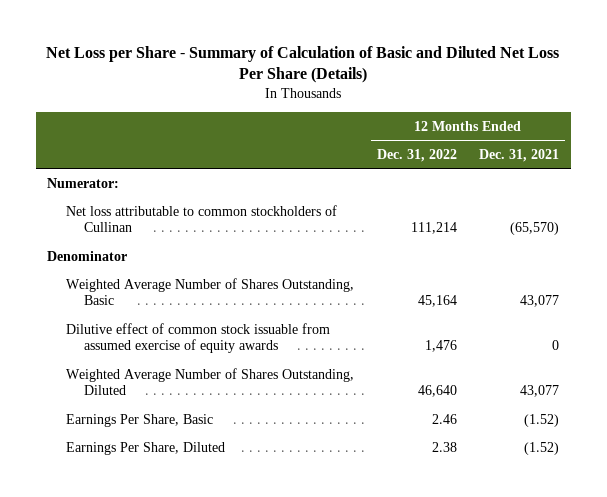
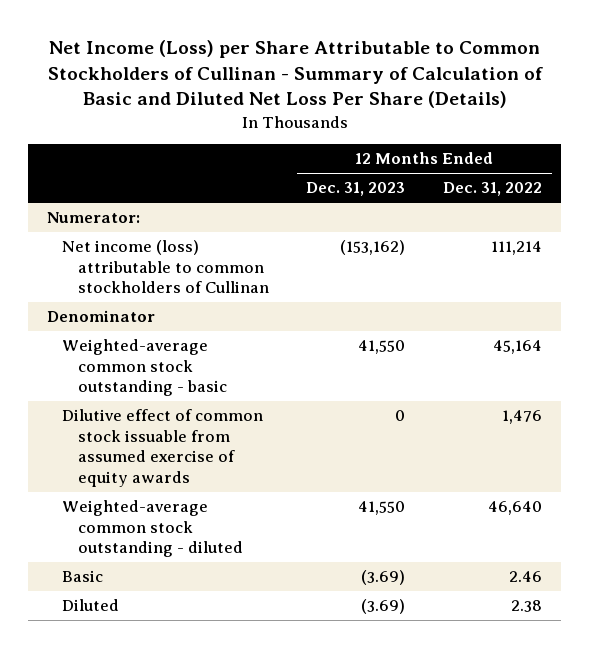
[46,45,560,84] Net Loss per Share - Summary of Calculation of Basic and Diluted Net Loss Per Share (Details) -> [47,39,543,109] Net Income (Loss) per Share Attributable to Common Stockholders of Cullinan - Summary of Calculation of Basic and Diluted Net Loss Per Share (Details)
[479,148,560,162] Dec. 31, 2021 -> none
none -> [306,182,406,197] Dec. 31, 2023
[65,204,337,233] Net loss attributable to common stockholders of Cullinan -> [62,240,269,294] Net income (loss) attributable to common stockholders of Cullinan
[65,277,354,306] Weighted Average Number of Shares Outstanding, Basic -> [62,339,227,397] Weighted-average common stock outstanding - basic
[65,367,354,396] Weighted Average Number of Shares Outstanding, Diluted -> [62,500,243,558] Weighted-average common stock outstanding - diluted
[65,413,213,427] Earnings Per Share, Basic -> [62,570,104,583] Basic
[65,441,225,455] Earnings Per Share, Diluted -> [62,599,120,612] Diluted

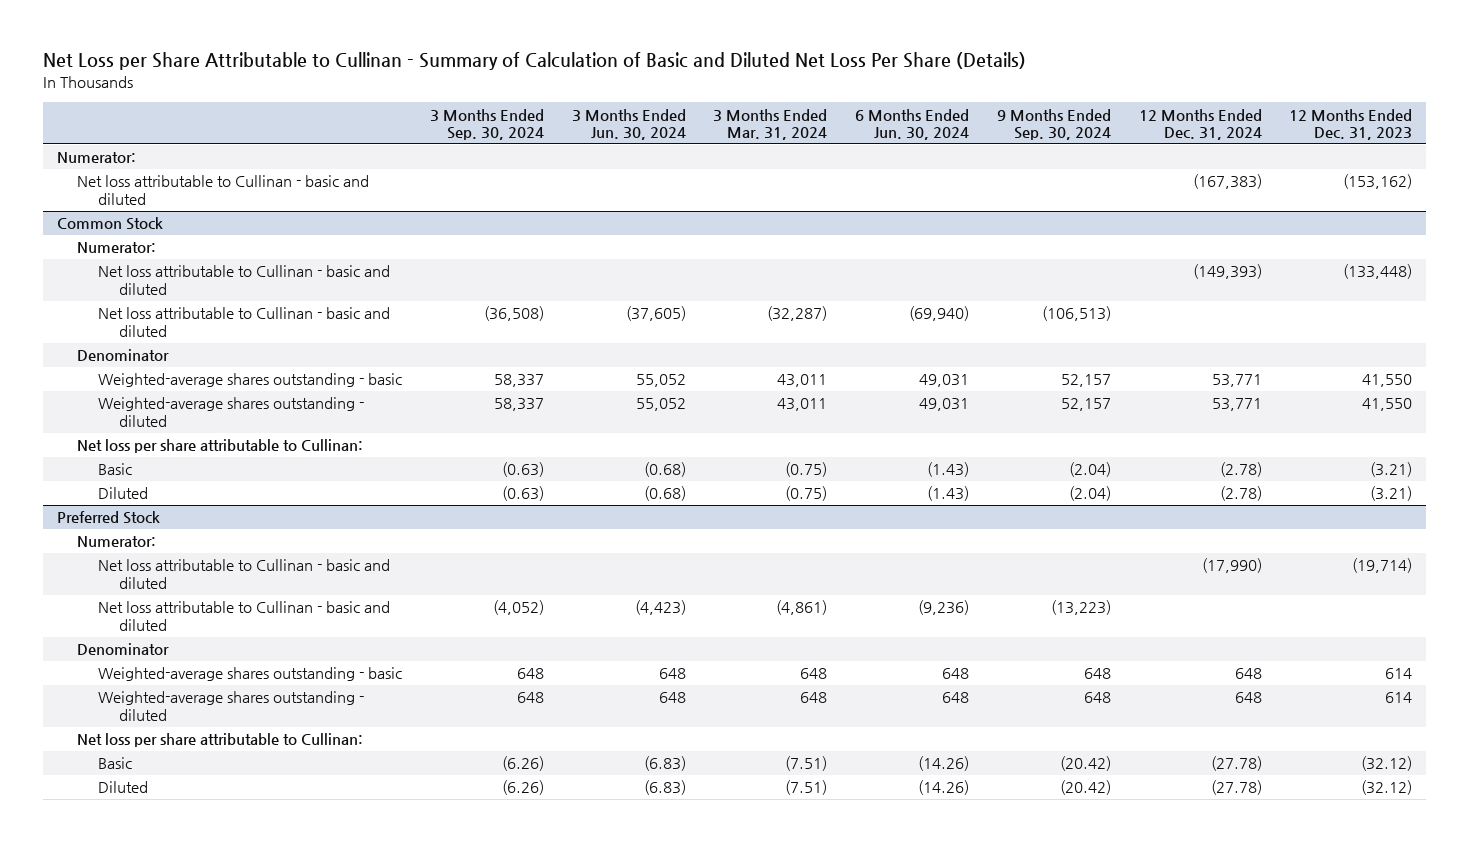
[47,39,543,109] Net Income (Loss) per Share Attributable to Common Stockholders of Cullinan - Summary of Calculation of Basic and Diluted Net Loss Per Share (Details) -> [42,52,1026,71] Net Loss per Share Attributable to Cullinan - Summary of Calculation of Basic and Diluted Net Loss Per Share (Details)
[443,182,543,197] Dec. 31, 2022 -> none
none -> [429,108,544,141] 3 Months Ended Sep. 30, 2024
none -> [571,108,686,141] 3 Months Ended Jun. 30, 2024
none -> [713,108,828,141] 3 Months Ended Mar. 31, 2024
none -> [855,108,970,141] 6 Months Ended Jun. 30, 2024
none -> [996,108,1111,141] 9 Months Ended Sep. 30, 2024
none -> [1138,108,1262,141] 12 Months Ended Dec. 31, 2024
[62,240,269,294] Net income (loss) attributable to common stockholders of Cullinan -> [77,175,370,205] Net loss attributable to Cullinan - basic and diluted
none -> [56,217,163,231] Common Stock
none -> [77,242,157,254] Numerator:
none -> [98,265,391,295] Net loss attributable to Cullinan - basic and diluted
none -> [98,307,391,337] Net loss attributable to Cullinan - basic and diluted
[62,409,264,487] Dilutive effect of common stock issuable from assumed exercise of equity awards -> none
[62,339,227,397] Weighted-average common stock outstanding - basic -> [98,373,403,388] Weighted-average shares outstanding - basic
[62,500,243,558] Weighted-average common stock outstanding - diluted -> [98,397,365,427] Weighted-average shares outstanding - diluted
none -> [77,439,364,454] Net loss per share attributable to Cullinan:
[361,570,406,586] (3.69) -> [1370,462,1413,478] (3.21)
[361,599,406,615] (3.69) -> [1370,486,1413,502] (3.21)
none -> [56,511,160,525] Preferred Stock
none -> [77,536,157,548] Numerator:
none -> [98,559,391,589] Net loss attributable to Cullinan - basic and diluted
none -> [98,601,391,631] Net loss attributable to Cullinan - basic and diluted
none -> [77,643,170,656] Denominator
none -> [98,667,403,682] Weighted-average shares outstanding - basic
none -> [98,691,365,721] Weighted-average shares outstanding - diluted
none -> [77,733,364,748] Net loss per share attributable to Cullinan:
none -> [98,757,133,770] Basic
none -> [98,781,149,794] Diluted

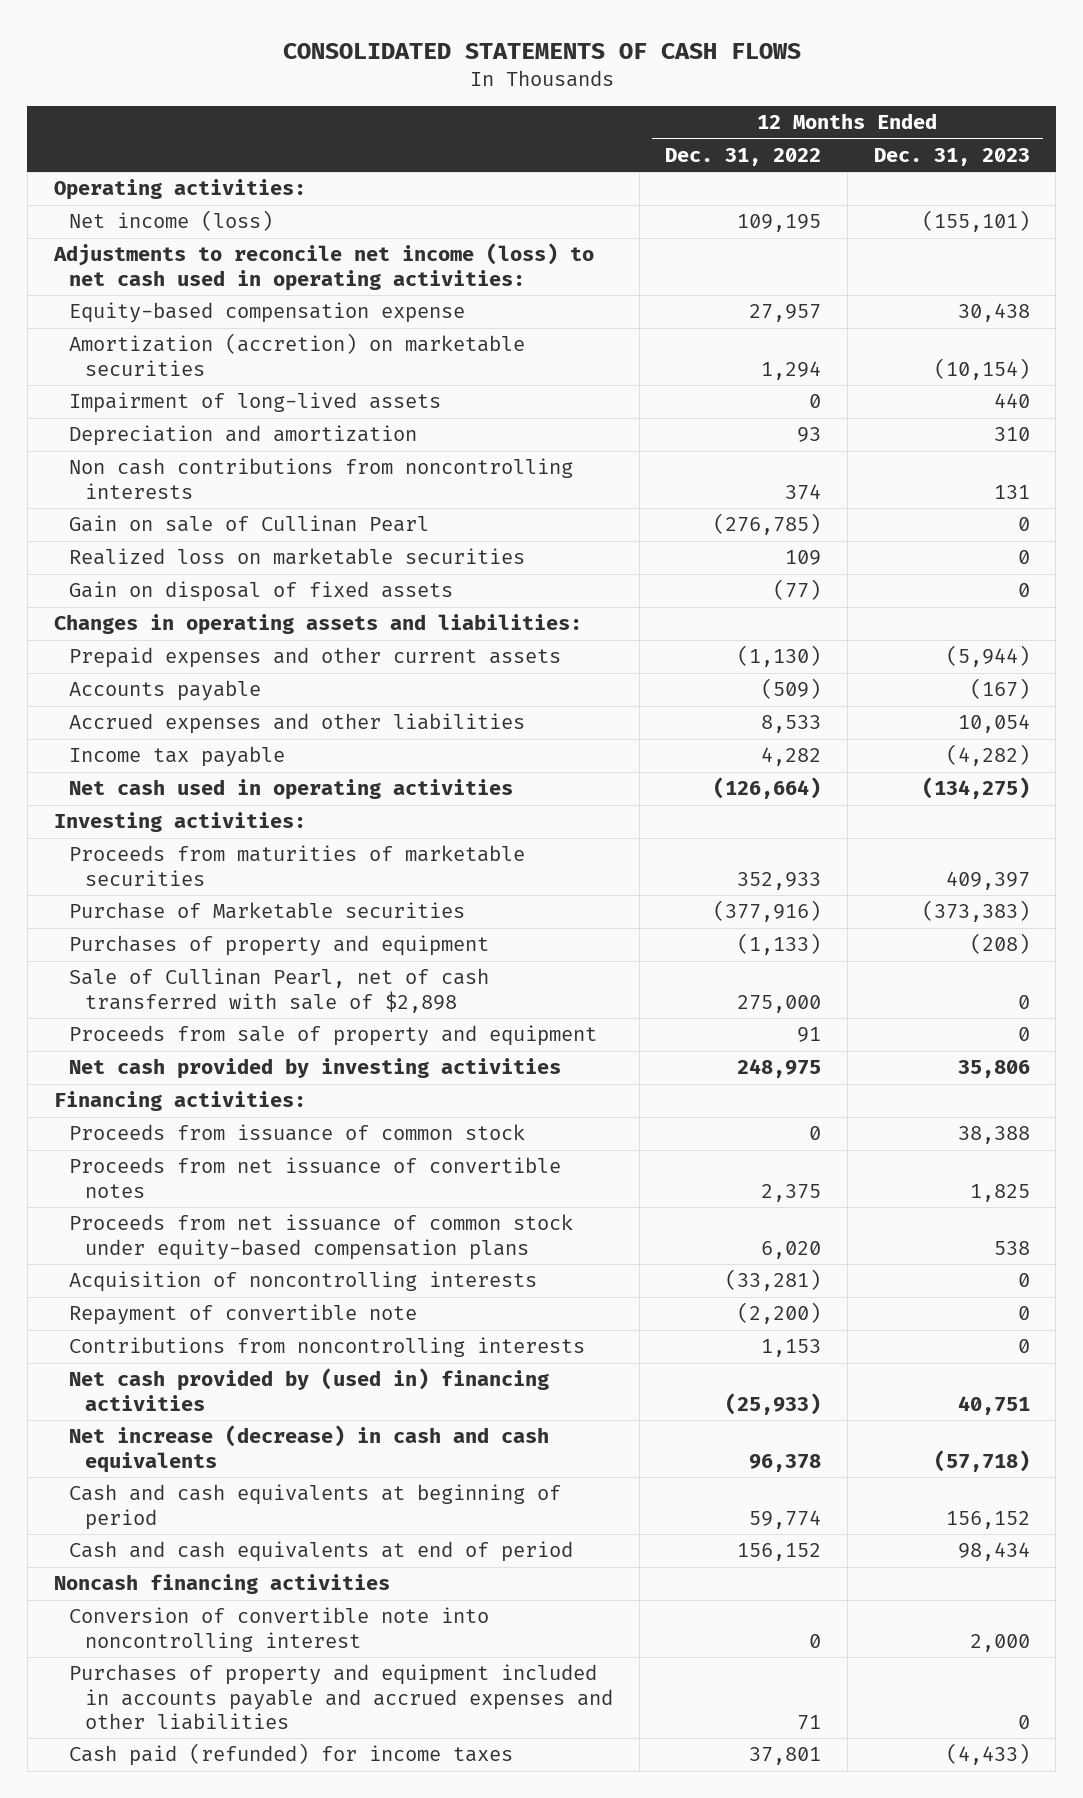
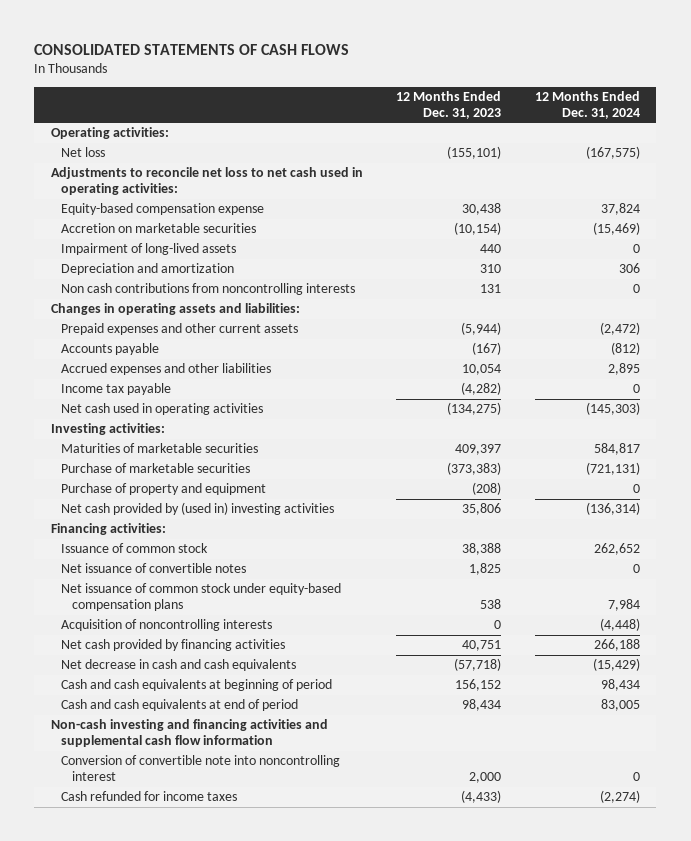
[665,147,822,166] Dec. 31, 2022 -> none
none -> [534,90,640,119] 12 Months Ended Dec. 31, 2024
[69,210,274,232] Net income (loss) -> [61,147,106,158] Net loss
[52,243,594,291] Adjustments to reconcile net income (loss) to net cash used in operating activities: -> [50,167,363,196] Adjustments to reconcile net loss to net cash used in operating activities:
[69,333,526,376] Amortization (accretion) on marketable securities -> [61,223,257,234] Accretion on marketable securities
[69,515,430,533] Gain on sale of Cullinan Pearl -> none
[69,548,526,566] Realized loss on marketable securities -> none
[69,581,454,603] Gain on disposal of fixed assets -> none
[69,968,490,1013] Sale of Cullinan Pearl, net of cash transferred with sale of $2,898 -> none
[69,1025,598,1047] Proceeds from sale of property and equipment -> none
[69,845,526,886] Proceeds from maturities of marketable securities -> [61,443,259,454] Maturities of marketable securities
[69,902,466,920] Purchase of Marketable securities -> [61,463,251,474] Purchase of marketable securities
[69,935,490,957] Purchases of property and equipment -> [61,483,267,496] Purchase of property and equipment
[69,1058,562,1080] Net cash provided by investing activities -> [61,502,335,516] Net cash provided by (used in) investing activities
[69,1124,526,1142] Proceeds from issuance of common stock -> [61,543,209,554] Issuance of common stock
[69,1157,562,1198] Proceeds from net issuance of convertible notes -> [61,563,247,574] Net issuance of convertible notes
[69,1214,574,1260] Proceeds from net issuance of common stock under equity-based compensation plans -> [61,583,342,612] Net issuance of common stock under equity-based compensation plans
[69,1304,418,1326] Repayment of convertible note -> none
[69,1337,586,1358] Contributions from noncontrolling interests -> none
[69,1368,550,1411] Net cash provided by (used in) financing activities -> [61,639,286,652] Net cash provided by financing activities
[69,1425,550,1473] Net increase (decrease) in cash and cash equivalents -> [61,659,297,672] Net decrease in cash and cash equivalents
[53,1574,390,1595] Noncash financing activities -> [50,719,328,748] Non-cash investing and financing activities and supplemental cash flow information
[69,1664,613,1731] Purchases of property and equipment included in accounts payable and accrued expenses and other liabilities -> none
[69,1743,514,1767] Cash paid (refunded) for income taxes -> [61,791,238,802] Cash refunded for income taxes

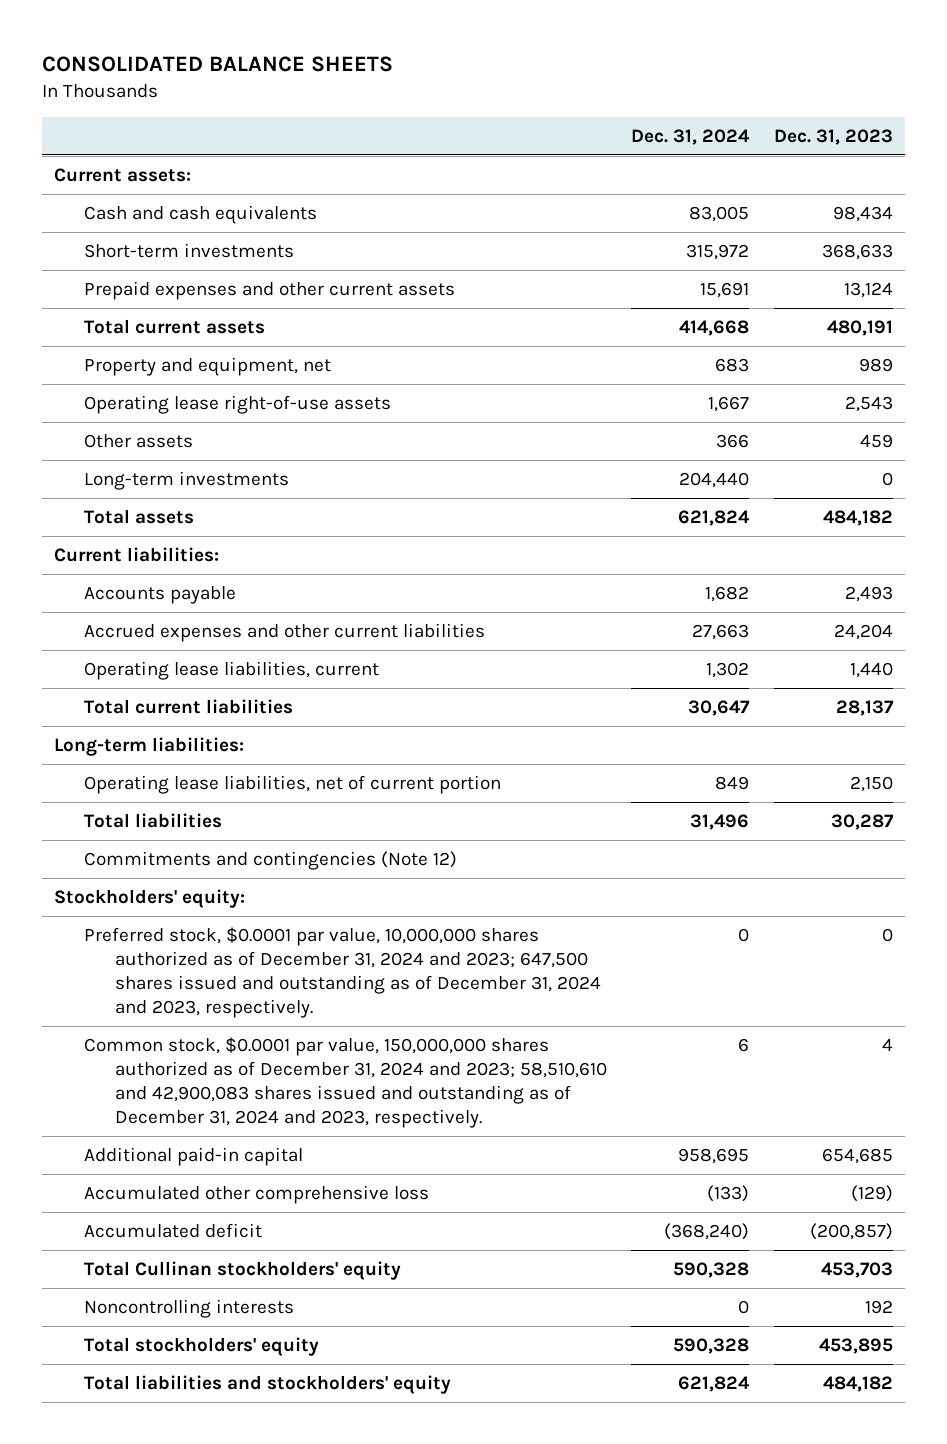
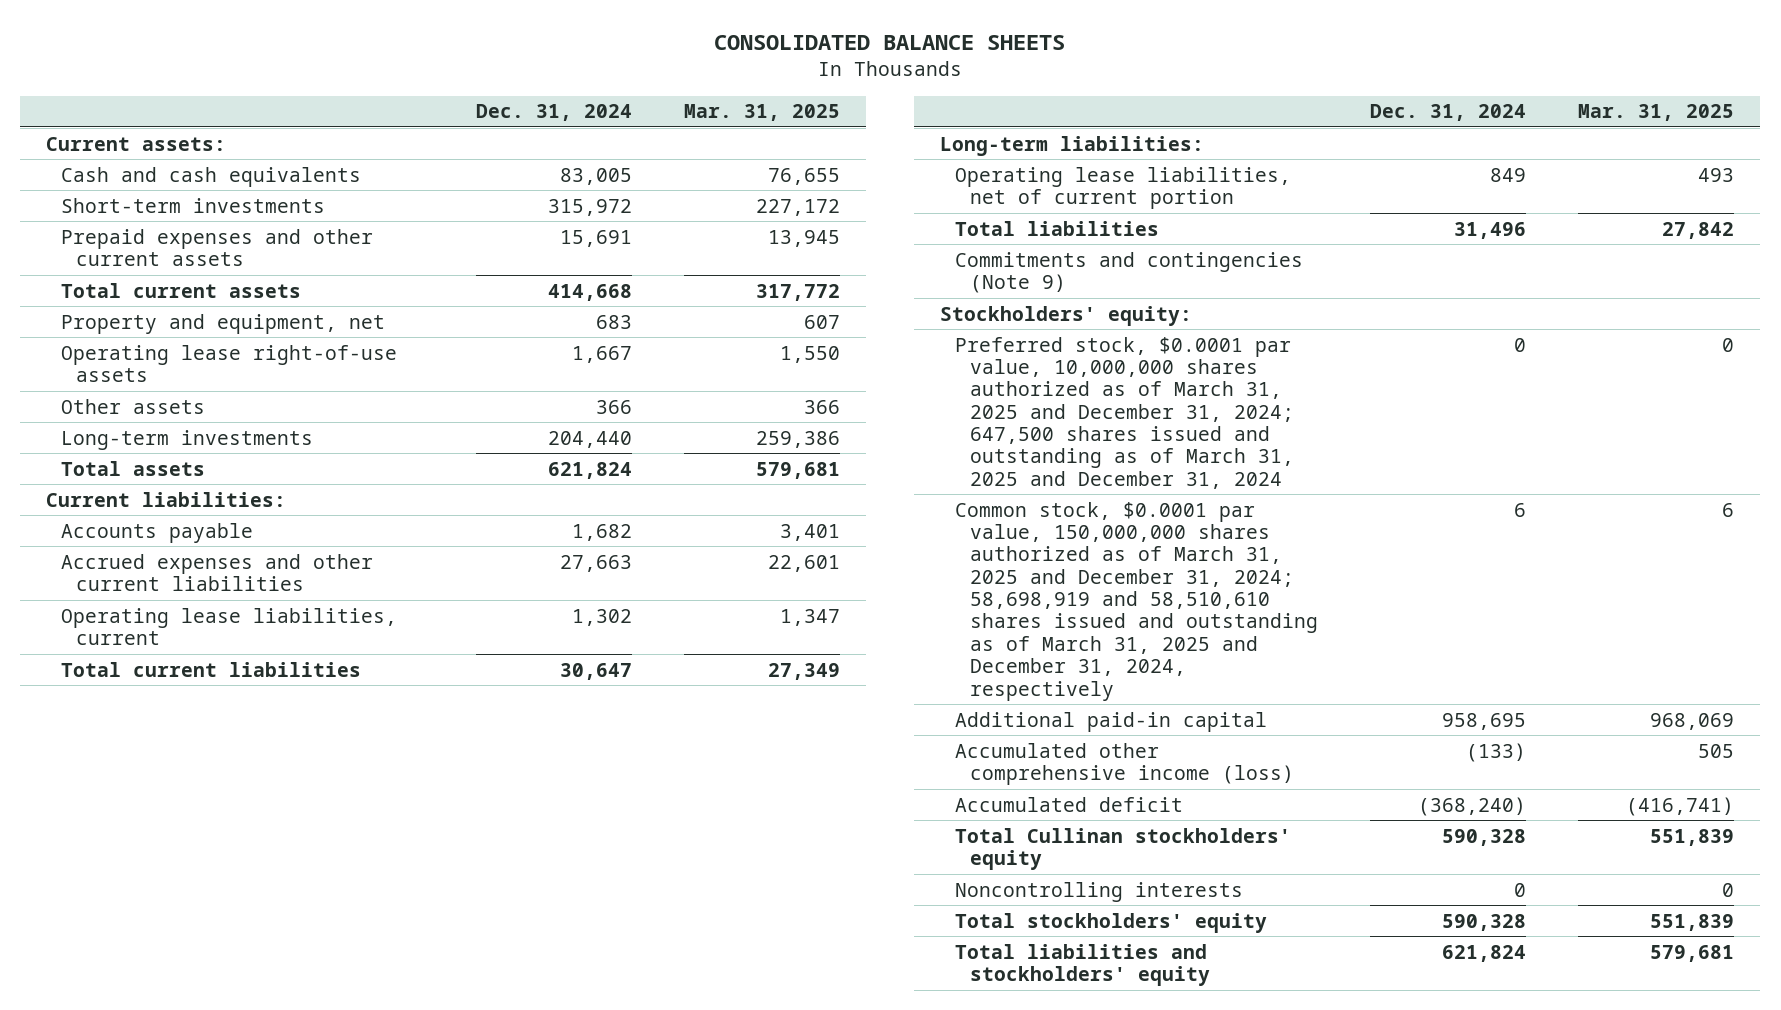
[774,128,894,145] Dec. 31, 2023 -> none
none -> [684,104,841,122] Mar. 31, 2025
[84,851,458,871] Commitments and contingencies (Note 12) -> [955,251,1304,293] Commitments and contingencies (Note 9)
[84,927,601,1018] Preferred stock, $0.0001 par value, 10,000,000 shares authorized as of December 31, 2024 and 2023; 647,500 shares issued and outstanding as of December 31, 2024 and 2023, respectively. -> [955,336,1295,489] Preferred stock, $0.0001 par value, 10,000,000 shares authorized as of March 31, 2025 and December 31, 2024; 647,500 shares issued and outstanding as of March 31, 2025 and December 31, 2024
[84,1037,607,1128] Common stock, $0.0001 par value, 150,000,000 shares authorized as of December 31, 2024 and 2023; 58,510,610 and 42,900,083 shares issued and outstanding as of December 31, 2024 and 2023, respectively. -> [955,501,1319,701] Common stock, $0.0001 par value, 150,000,000 shares authorized as of March 31, 2025 and December 31, 2024; 58,698,919 and 58,510,610 shares issued and outstanding as of March 31, 2025 and December 31, 2024, respectively
[84,1185,430,1205] Accumulated other comprehensive loss -> [955,742,1295,785] Accumulated other comprehensive income (loss)

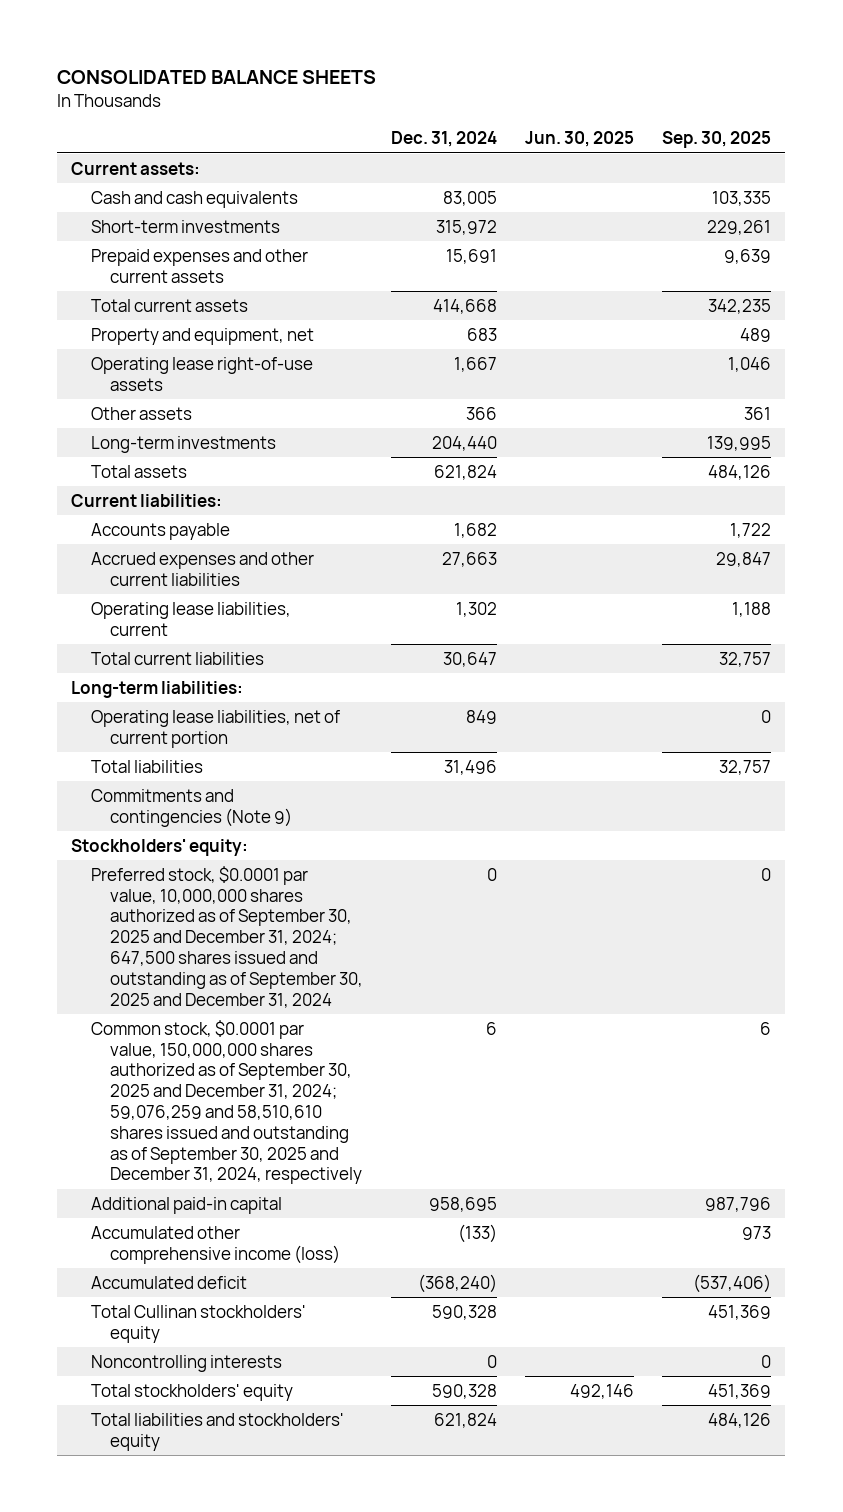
[684,104,841,122] Mar. 31, 2025 -> none
none -> [525,131,635,148] Jun. 30, 2025
none -> [662,131,772,149] Sep. 30, 2025
[955,336,1295,489] Preferred stock, $0.0001 par value, 10,000,000 shares authorized as of March 31, 2025 and December 31, 2024; 647,500 shares issued and outstanding as of March 31, 2025 and December 31, 2024 -> [90,865,364,1008] Preferred stock, $0.0001 par value, 10,000,000 shares authorized as of September 30, 2025 and December 31, 2024; 647,500 shares issued and outstanding as of September 30, 2025 and December 31, 2024
[955,501,1319,701] Common stock, $0.0001 par value, 150,000,000 shares authorized as of March 31, 2025 and December 31, 2024; 58,698,919 and 58,510,610 shares issued and outstanding as of March 31, 2025 and December 31, 2024, respectively -> [90,1019,363,1185] Common stock, $0.0001 par value, 150,000,000 shares authorized as of September 30, 2025 and December 31, 2024; 59,076,259 and 58,510,610 shares issued and outstanding as of September 30, 2025 and December 31, 2024, respectively

